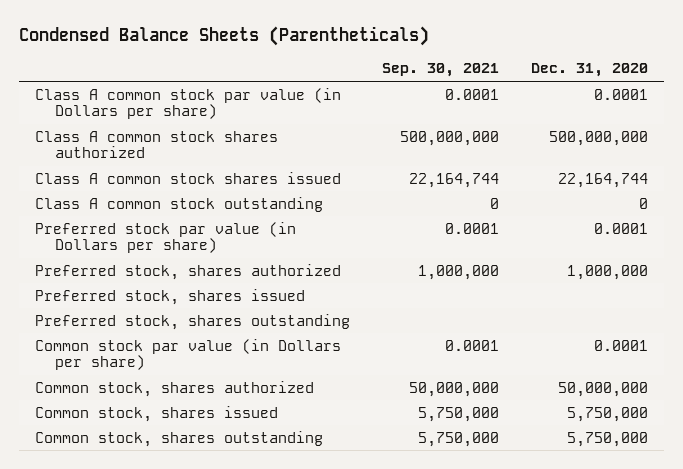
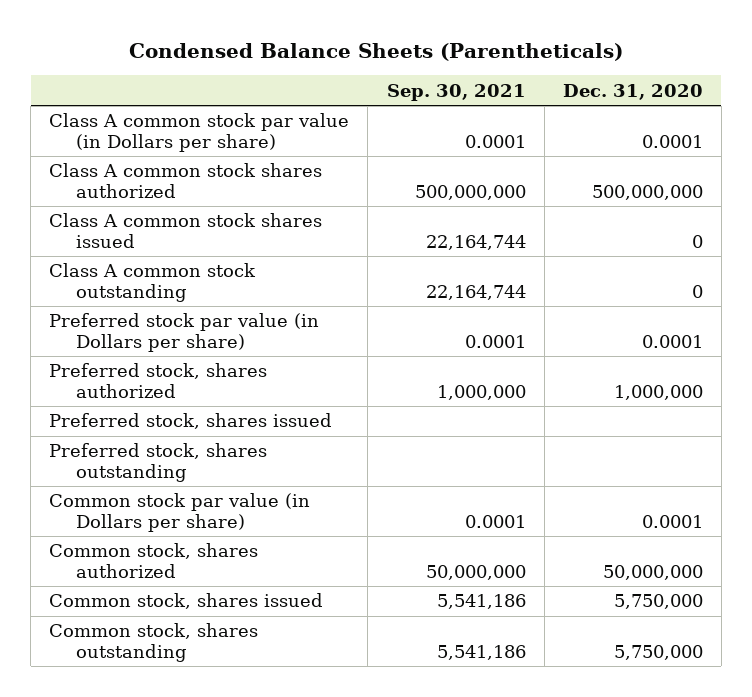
[557,172,648,188] 22,164,744 -> [691,234,703,248] 0
[490,197,500,209] 0 -> [425,284,526,300] 22,164,744
[418,406,500,422] 5,750,000 -> [436,594,526,610] 5,541,186
[418,431,500,447] 5,750,000 -> [436,644,526,660] 5,541,186

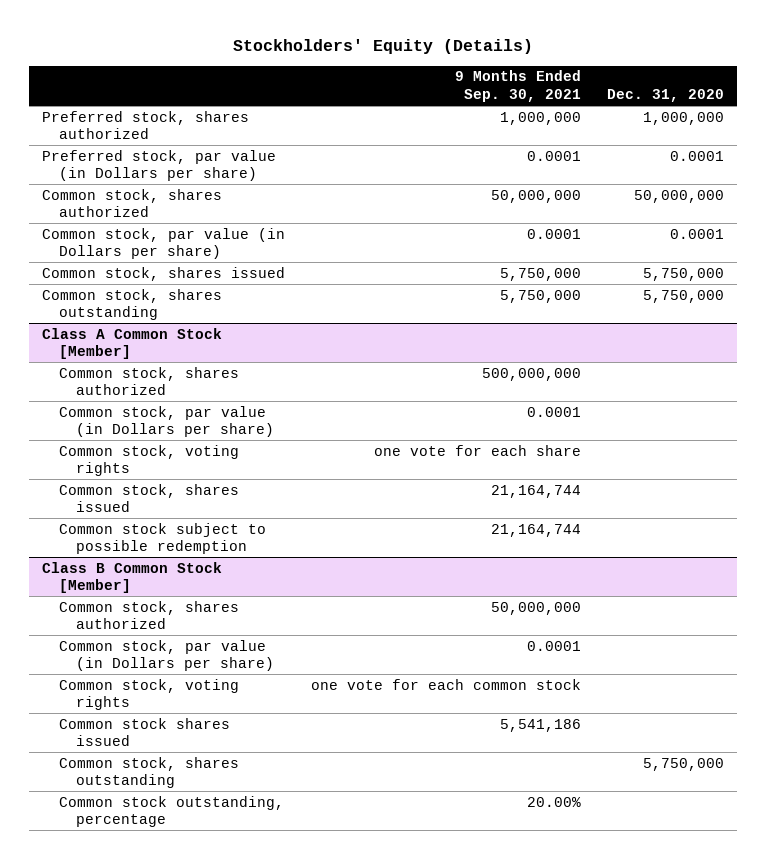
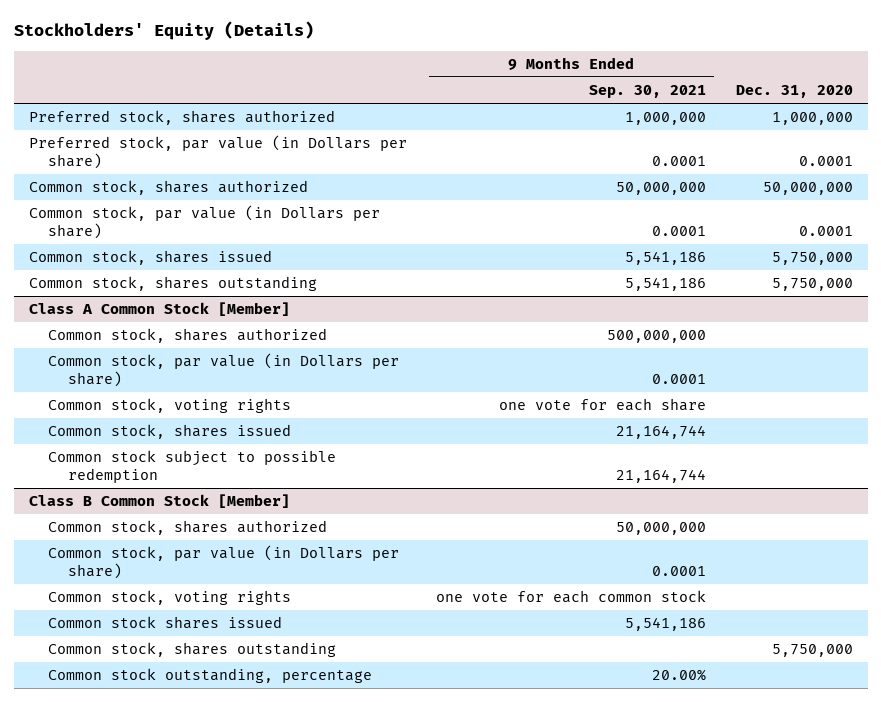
[499,267,581,281] 5,750,000 -> [625,251,707,266] 5,541,186
[499,289,581,303] 5,750,000 -> [625,277,707,292] 5,541,186

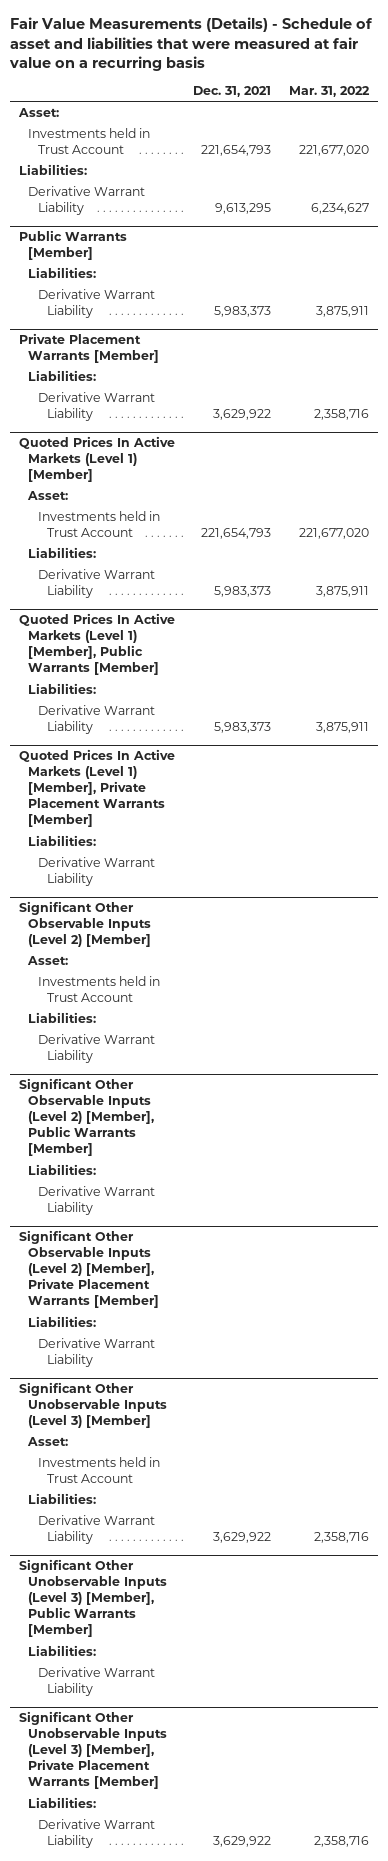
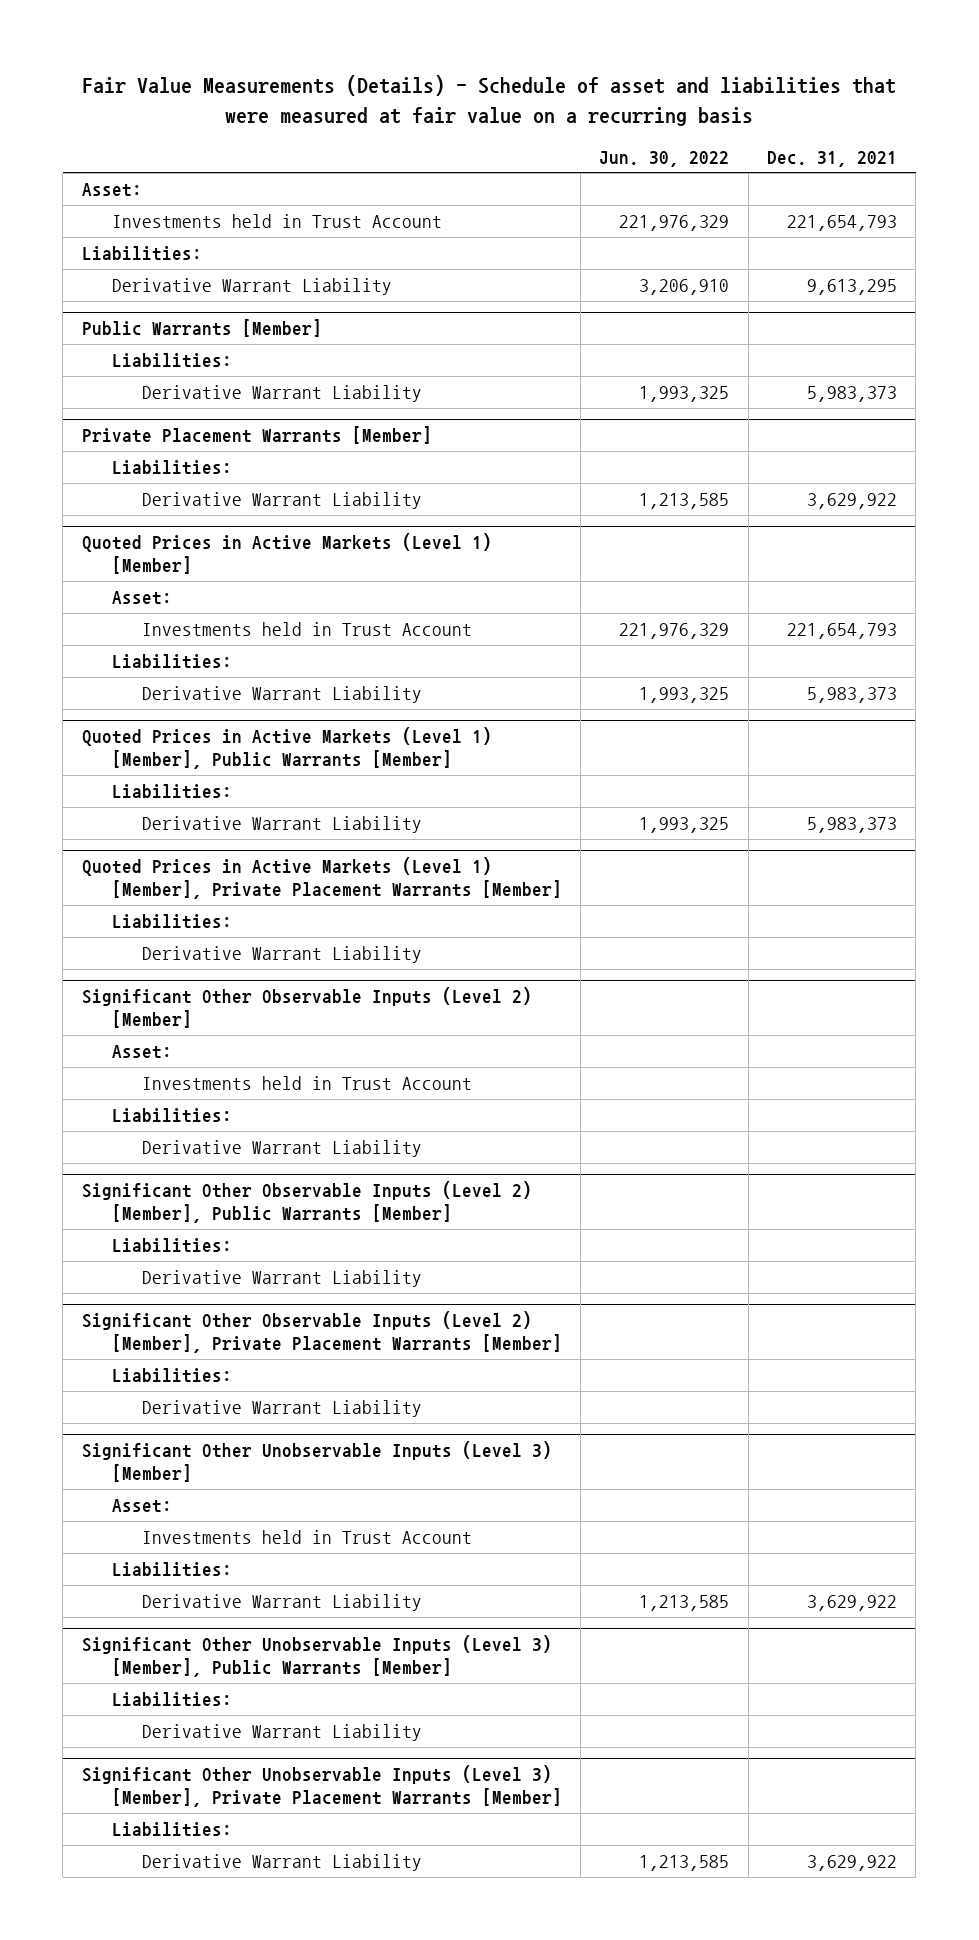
[289,86,371,98] Mar. 31, 2022 -> none
none -> [599,150,730,167] Jun. 30, 2022
[19,436,176,483] Quoted Prices In Active Markets (Level 1) [Member] -> [81,533,492,575] Quoted Prices in Active Markets (Level 1) [Member]
[19,613,176,676] Quoted Prices In Active Markets (Level 1) [Member], Public Warrants [Member] -> [81,727,492,770] Quoted Prices in Active Markets (Level 1) [Member], Public Warrants [Member]
[19,749,176,828] Quoted Prices In Active Markets (Level 1) [Member], Private Placement Warrants [Member] -> [81,857,562,900] Quoted Prices in Active Markets (Level 1) [Member], Private Placement Warrants [Member]

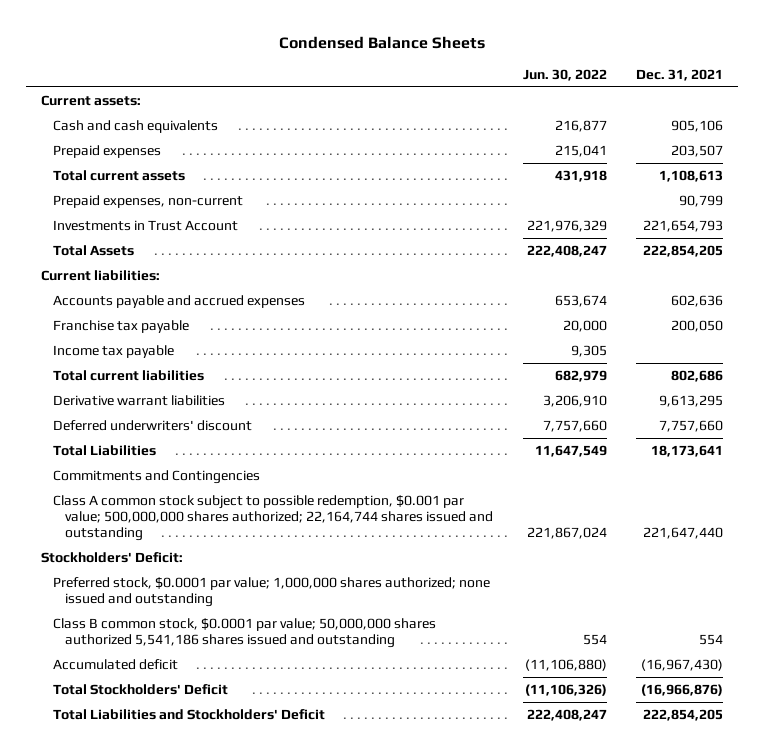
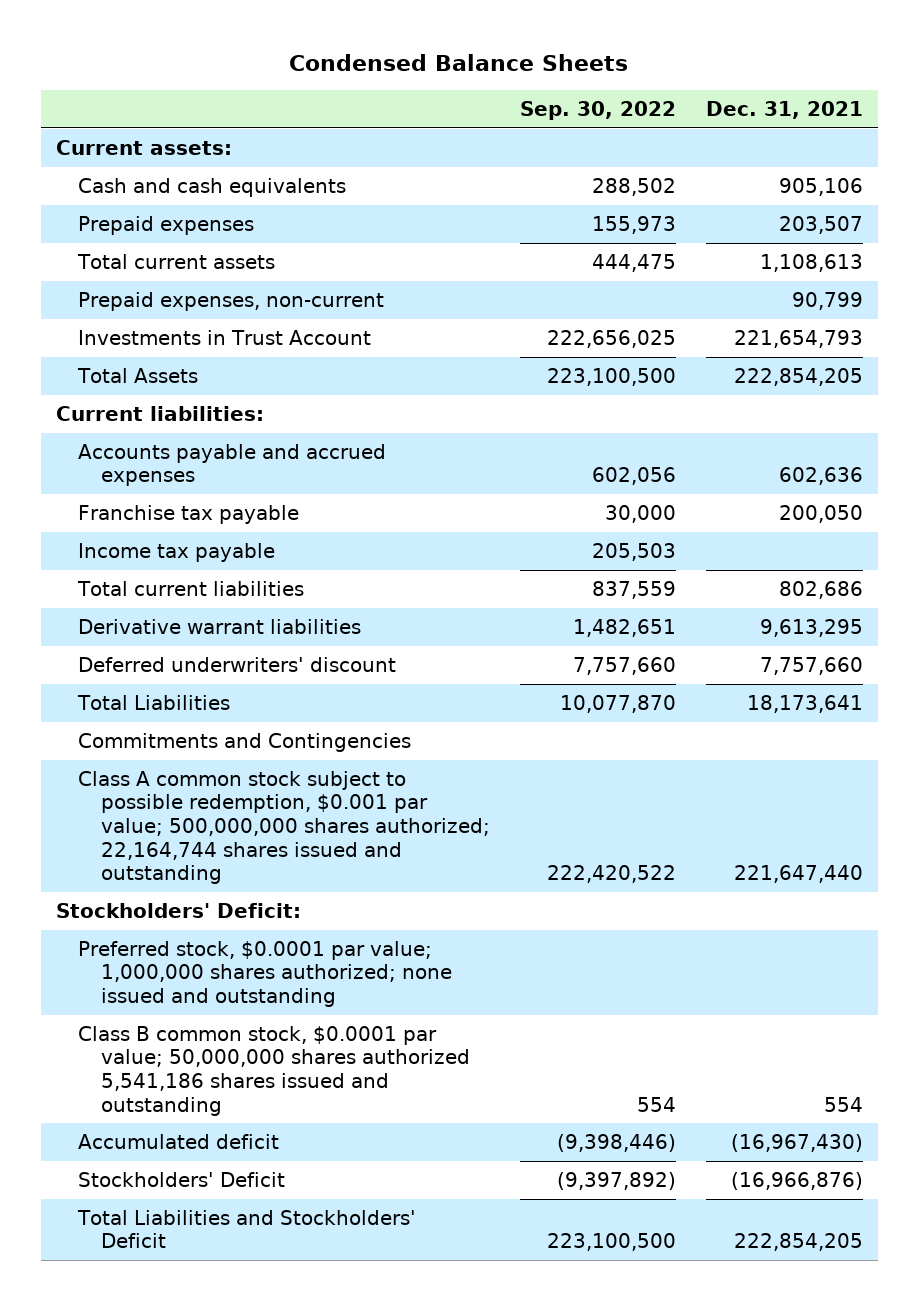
[522,68,607,81] Jun. 30, 2022 -> none
none -> [519,100,676,120] Sep. 30, 2022
[53,684,229,696] Total Stockholders' Deficit -> [78,1171,286,1187] Stockholders' Deficit

